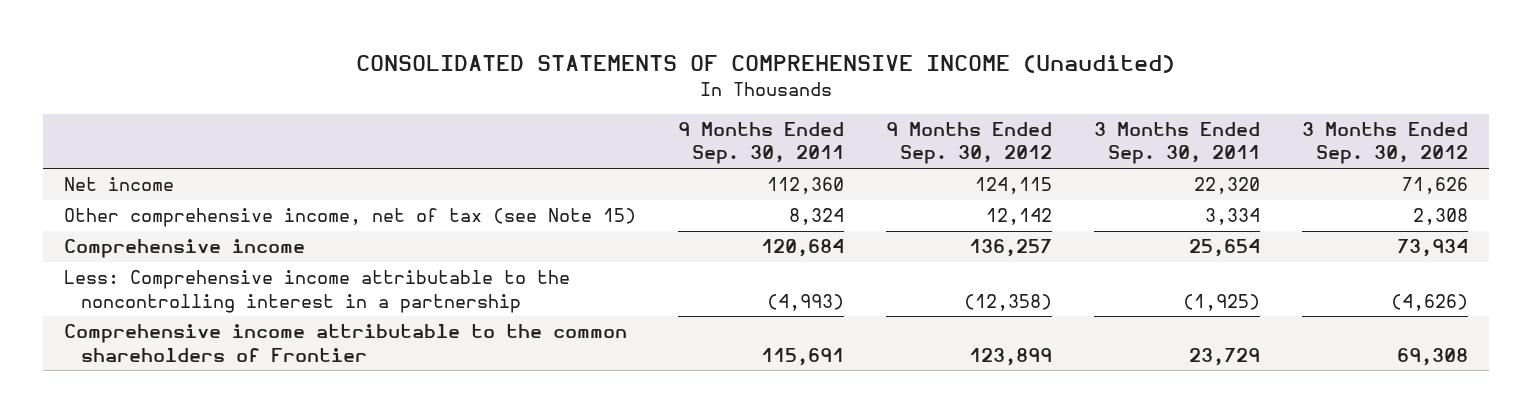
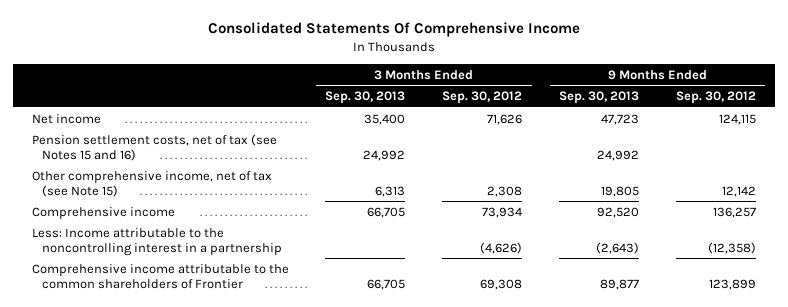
[356,55,1176,74] CONSOLIDATED STATEMENTS OF COMPREHENSIVE INCOME (Unaudited) -> [207,22,580,38] Consolidated Statements Of Comprehensive Income
[678,122,845,165] 9 Months Ended Sep. 30, 2011 -> none
[1094,122,1261,165] 3 Months Ended Sep. 30, 2011 -> none
none -> [325,91,406,105] Sep. 30, 2013
none -> [559,91,640,105] Sep. 30, 2013
none -> [31,133,277,161] Pension settlement costs, net of tax (see Notes 15 and 16)
[64,270,571,313] Less: Comprehensive income attributable to the noncontrolling interest in a partnership -> [31,227,283,256] Less: Income attributable to the noncontrolling interest in a partnership

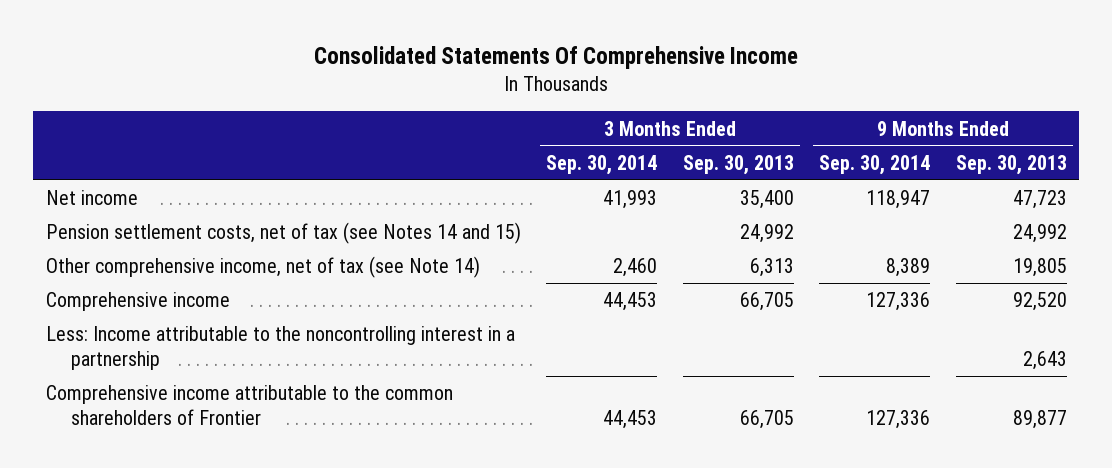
[442,91,523,105] Sep. 30, 2012 -> none
[676,91,757,105] Sep. 30, 2012 -> none
none -> [546,154,658,175] Sep. 30, 2014
none -> [819,154,931,175] Sep. 30, 2014
[31,133,277,161] Pension settlement costs, net of tax (see Notes 15 and 16) -> [45,222,521,245] Pension settlement costs, net of tax (see Notes 14 and 15)
[31,170,272,197] Other comprehensive income, net of tax (see Note 15) -> [45,256,480,279] Other comprehensive income, net of tax (see Note 14)
[596,241,640,254] (2,643) -> [1022,351,1067,371] 2,643

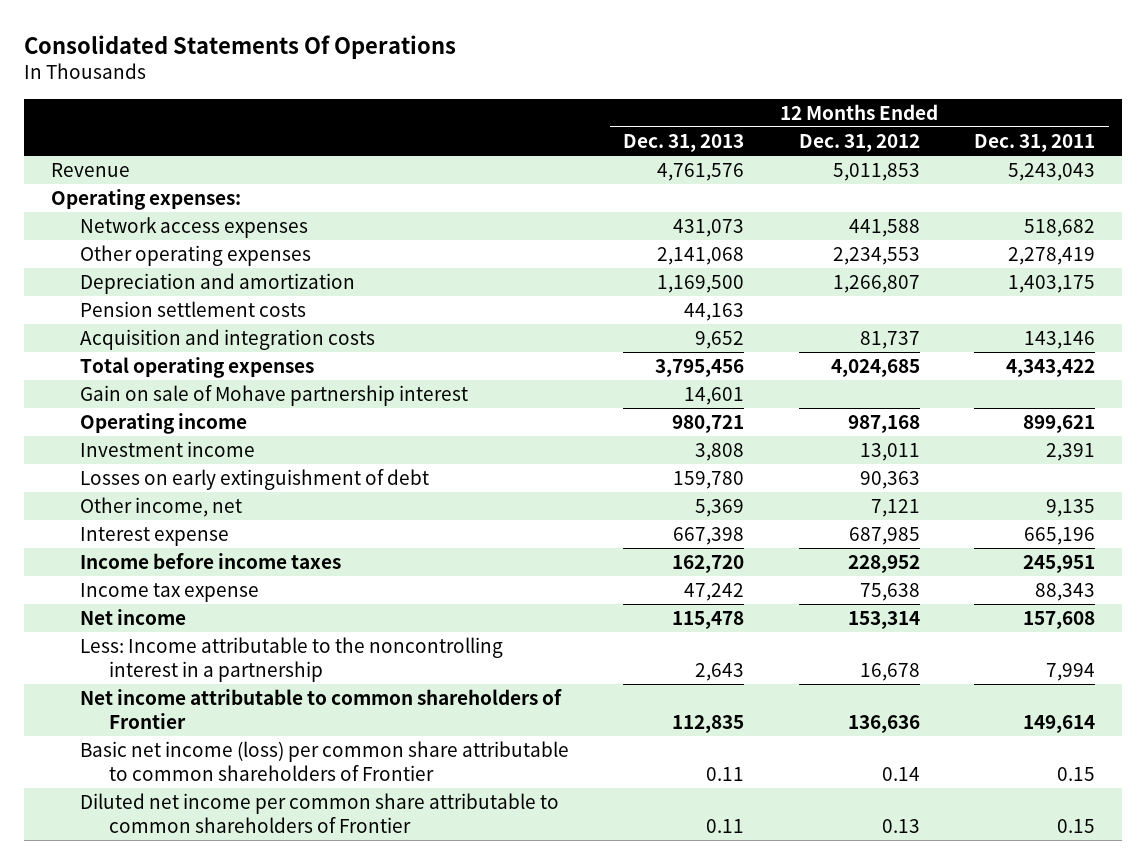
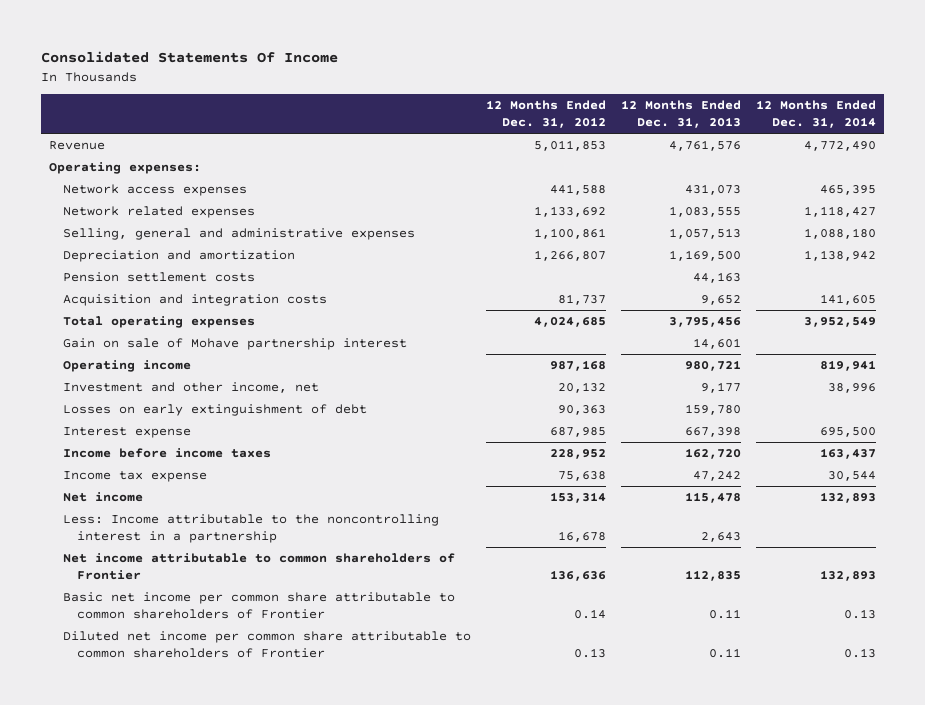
[23,34,456,59] Consolidated Statements Of Operations -> [41,51,339,64] Consolidated Statements Of Income
[974,134,1096,153] Dec. 31, 2011 -> none
none -> [756,100,877,129] 12 Months Ended Dec. 31, 2014
[80,245,312,267] Other operating expenses -> none
none -> [62,206,255,219] Network related expenses
none -> [62,228,415,241] Selling, general and administrative expenses
[80,441,256,458] Investment income -> none
none -> [62,382,319,394] Investment and other income, net
[80,497,243,518] Other income, net -> none
[80,741,570,781] Basic net income (loss) per common share attributable to common shareholders of Frontier -> [62,592,455,619] Basic net income per common share attributable to common shareholders of Frontier

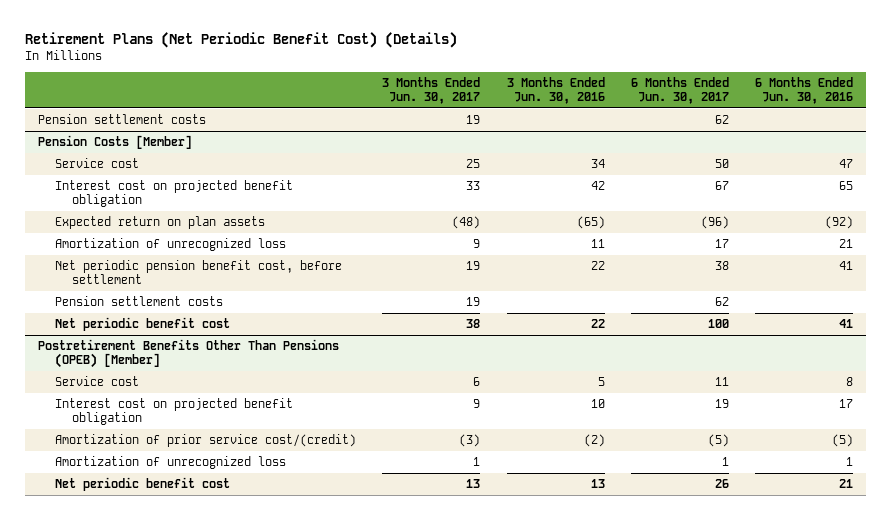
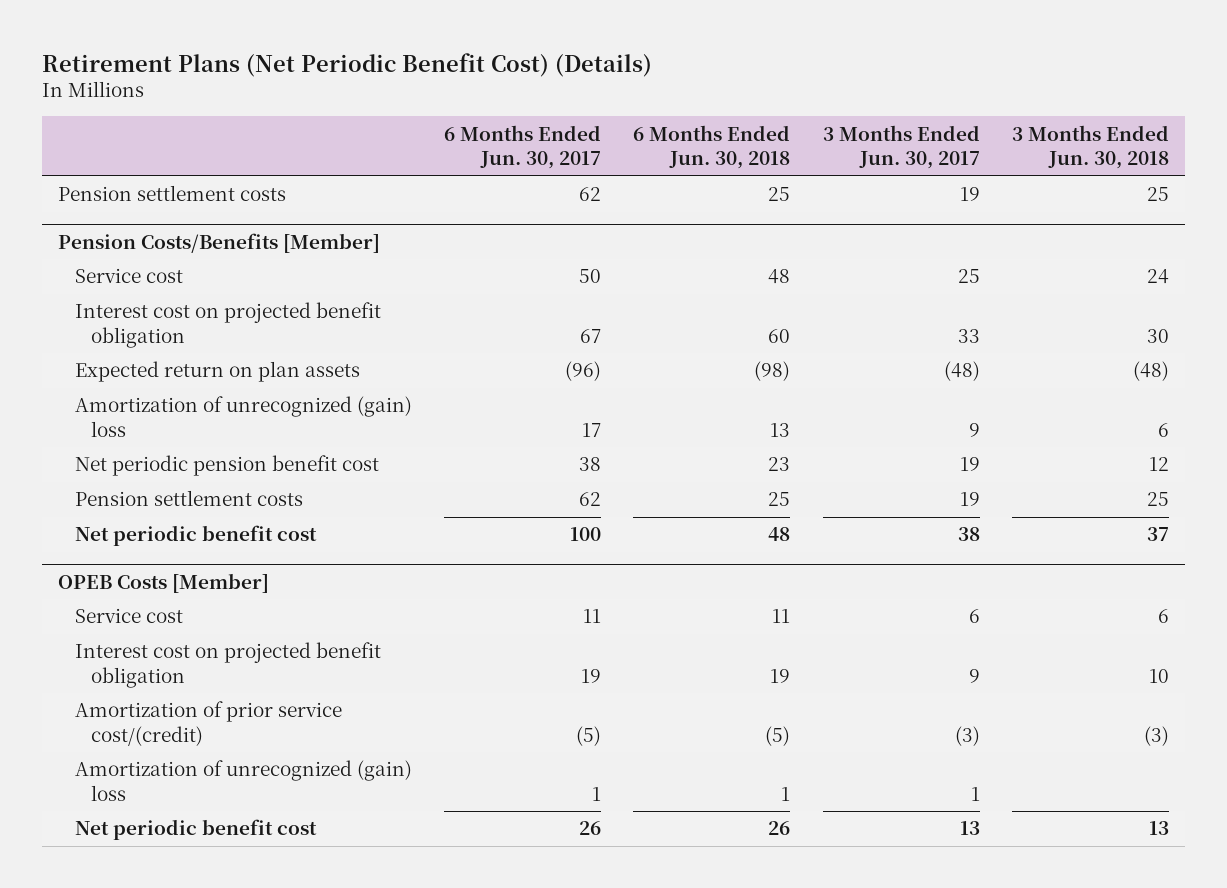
[506,77,605,105] 3 Months Ended Jun. 30, 2016 -> none
[755,77,854,105] 6 Months Ended Jun. 30, 2016 -> none
none -> [633,124,791,170] 6 Months Ended Jun. 30, 2018
none -> [1011,124,1169,170] 3 Months Ended Jun. 30, 2018
[38,135,193,150] Pension Costs [Member] -> [58,232,381,253] Pension Costs/Benefits [Member]
[55,238,287,252] Amortization of unrecognized loss -> [74,396,412,437] Amortization of unrecognized (gain) loss
[55,260,343,285] Net periodic pension benefit cost, before settlement -> [74,455,379,477] Net periodic pension benefit cost
[38,339,340,369] Postretirement Benefits Other Than Pensions (OPEB) [Member] -> none
none -> [58,572,270,593] OPEB Costs [Member]
[55,456,287,470] Amortization of unrecognized loss -> [74,760,412,801] Amortization of unrecognized (gain) loss

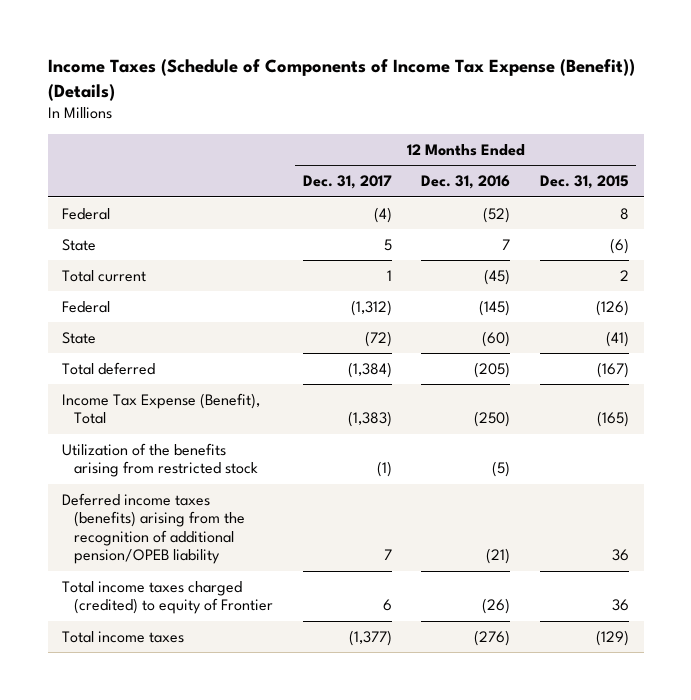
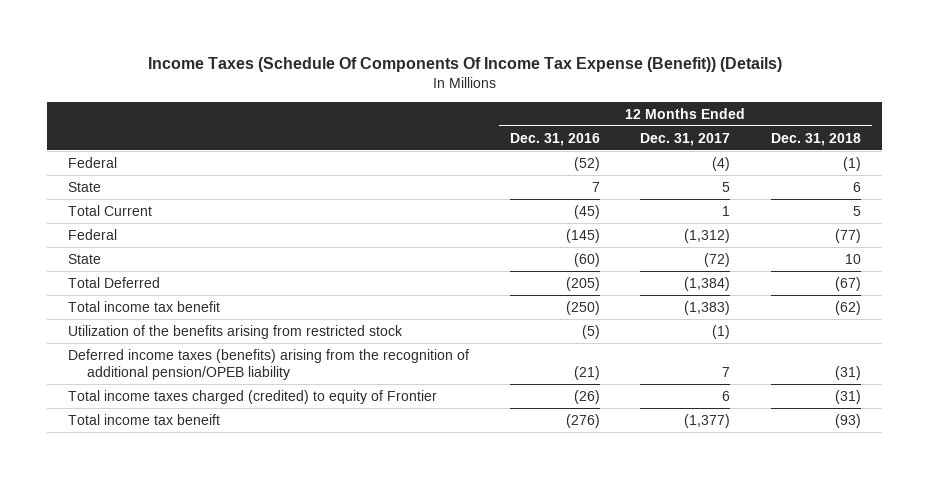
[47,59,635,101] Income Taxes (Schedule of Components of Income Tax Expense (Benefit)) (Details) -> [147,57,782,73] Income Taxes (Schedule Of Components Of Income Tax Expense (Benefit)) (Details)
[539,175,629,190] Dec. 31, 2015 -> none
none -> [771,132,862,146] Dec. 31, 2018
[62,269,147,282] Total current -> [67,204,152,216] Total Current
[62,361,156,375] Total deferred -> [67,276,160,288] Total Deferred
[62,392,261,425] Income Tax Expense (Benefit), Total -> [67,300,220,312] Total income tax benefit
[62,630,185,643] Total income taxes -> [67,413,220,425] Total income tax beneift

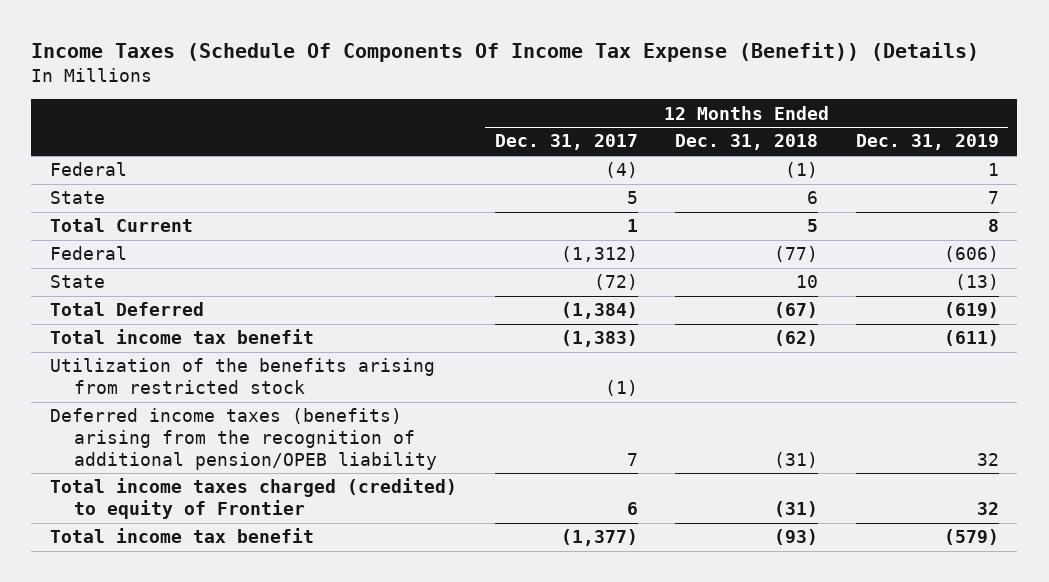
[509,132,600,146] Dec. 31, 2016 -> none
none -> [855,134,999,151] Dec. 31, 2019
[67,413,220,425] Total income tax beneift -> [50,528,315,544] Total income tax benefit

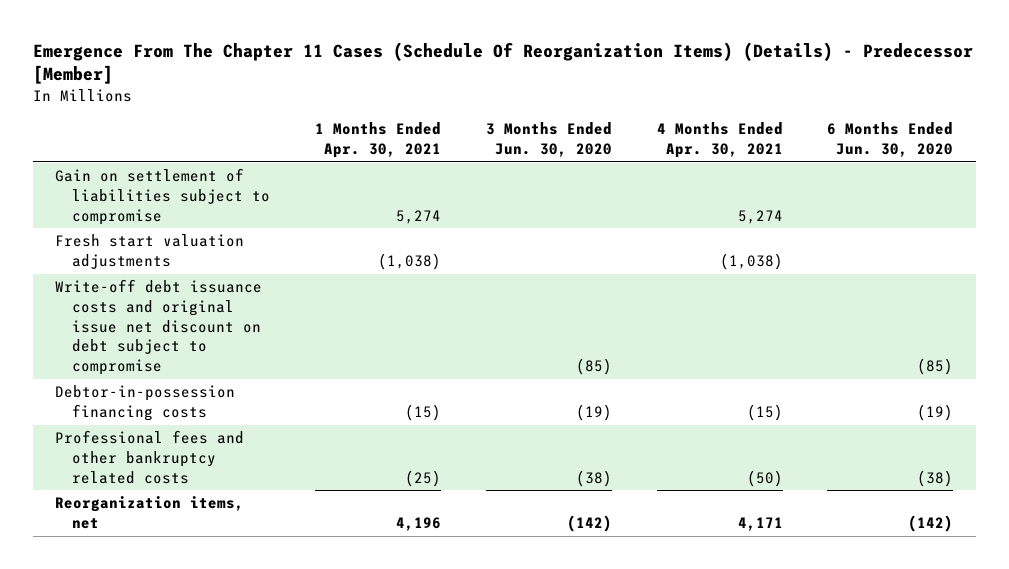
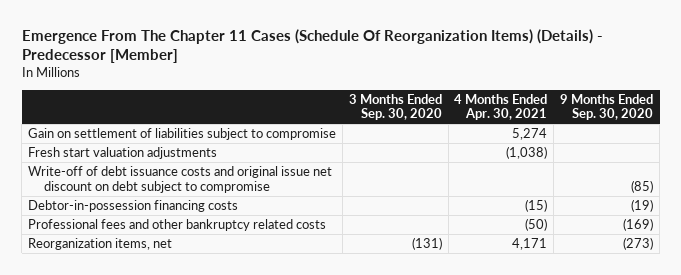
[315,122,442,159] 1 Months Ended Apr. 30, 2021 -> none
[485,122,612,158] 3 Months Ended Jun. 30, 2020 -> none
[827,122,954,158] 6 Months Ended Jun. 30, 2020 -> none
none -> [348,93,442,121] 3 Months Ended Sep. 30, 2020
none -> [560,93,654,121] 9 Months Ended Sep. 30, 2020
[55,279,263,376] Write-off debt issuance costs and original issue net discount on debt subject to compromise -> [27,165,332,193] Write-off of debt issuance costs and original issue net discount on debt subject to compromise

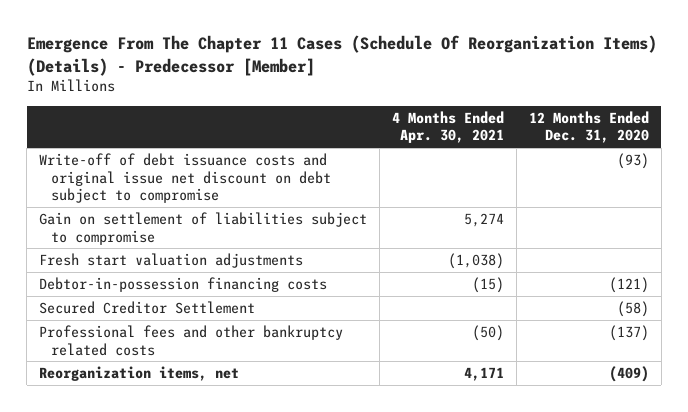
[348,93,442,121] 3 Months Ended Sep. 30, 2020 -> none
[560,93,654,121] 9 Months Ended Sep. 30, 2020 -> none
none -> [528,110,649,144] 12 Months Ended Dec. 31, 2020
[27,165,332,193] Write-off of debt issuance costs and original issue net discount on debt subject to compromise -> [39,152,332,204] Write-off of debt issuance costs and original issue net discount on debt subject to compromise
none -> [39,300,256,314] Secured Creditor Settlement

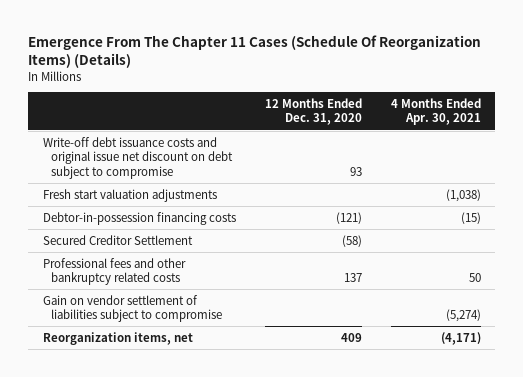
[26,35,657,76] Emergence From The Chapter 11 Cases (Schedule Of Reorganization Items) (Details) - Predecessor [Member] -> [28,34,482,68] Emergence From The Chapter 11 Cases (Schedule Of Reorganization Items) (Details)
[39,211,368,245] Gain on settlement of liabilities subject to compromise -> none
[39,152,332,204] Write-off of debt issuance costs and original issue net discount on debt subject to compromise -> [42,136,234,179] Write-off debt issuance costs and original issue net discount on debt subject to compromise
[616,152,649,169] (93) -> [349,166,362,176] 93
[471,324,504,341] (50) -> [468,273,481,283] 50
[608,324,649,341] (137) -> [343,273,362,283] 137
none -> [42,294,223,323] Gain on vendor settlement of liabilities subject to compromise
[463,366,504,381] 4,171 -> [440,331,481,345] (4,171)
[608,365,649,382] (409) -> [340,332,362,342] 409

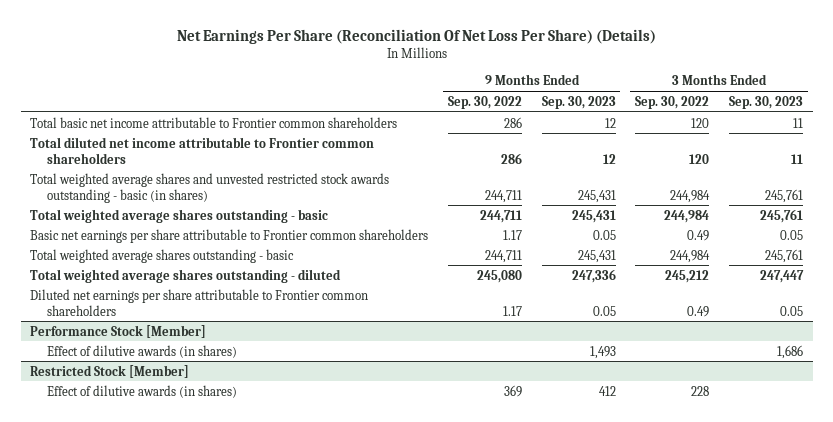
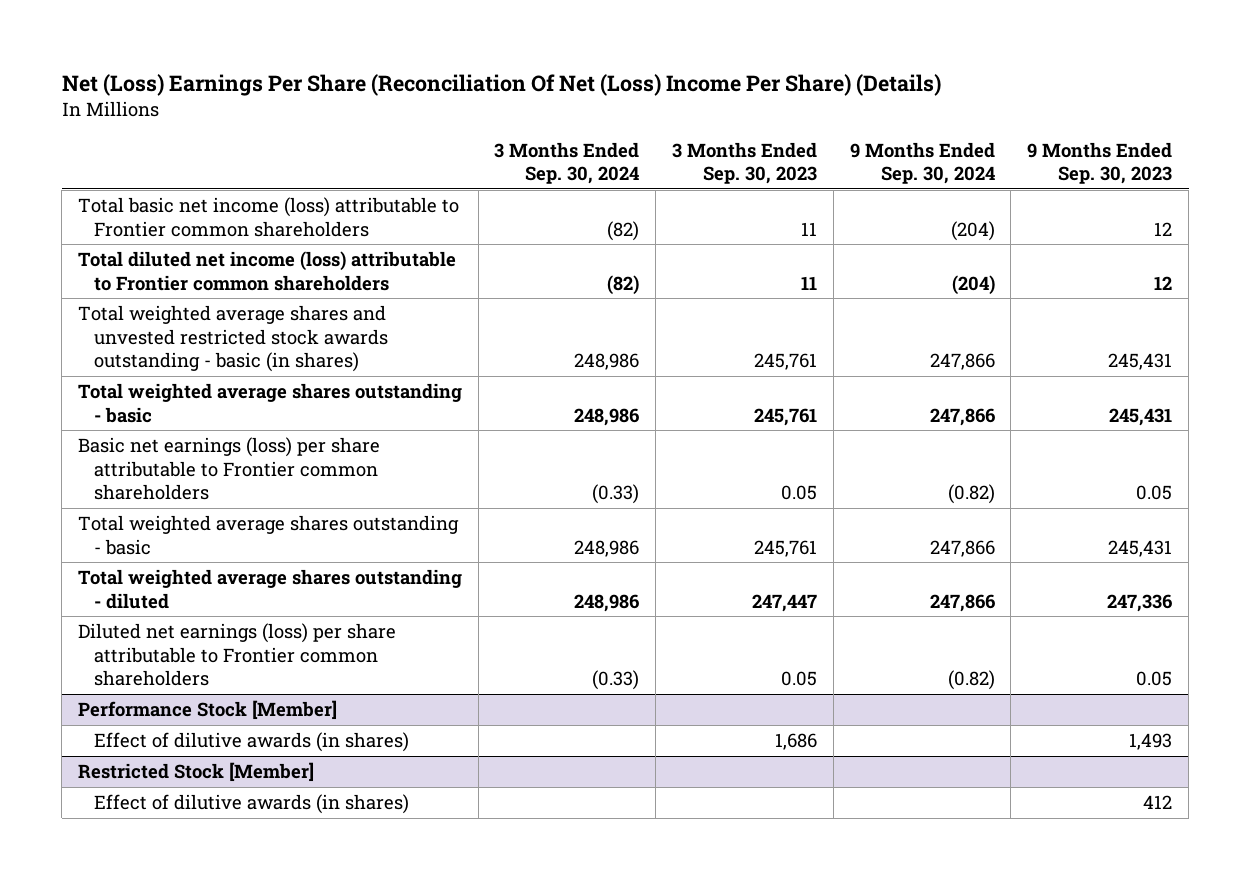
[176,28,656,44] Net Earnings Per Share (Reconciliation Of Net Loss Per Share) (Details) -> [61,73,941,96] Net (Loss) Earnings Per Share (Reconciliation Of Net (Loss) Income Per Share) (Details)
[447,95,522,109] Sep. 30, 2022 -> none
[635,95,710,109] Sep. 30, 2022 -> none
none -> [494,141,640,185] 3 Months Ended Sep. 30, 2024
none -> [849,141,995,185] 9 Months Ended Sep. 30, 2024
[30,116,398,128] Total basic net income attributable to Frontier common shareholders -> [77,197,459,237] Total basic net income (loss) attributable to Frontier common shareholders
[30,136,375,164] Total diluted net income attributable to Frontier common shareholders -> [77,251,456,291] Total diluted net income (loss) attributable to Frontier common shareholders
[30,228,429,243] Basic net earnings per share attributable to Frontier common shareholders -> [77,437,380,501] Basic net earnings (loss) per share attributable to Frontier common shareholders
[30,288,369,316] Diluted net earnings per share attributable to Frontier common shareholders -> [77,623,396,687] Diluted net earnings (loss) per share attributable to Frontier common shareholders

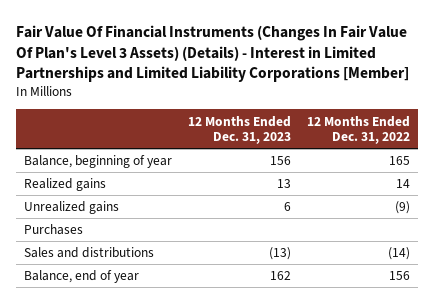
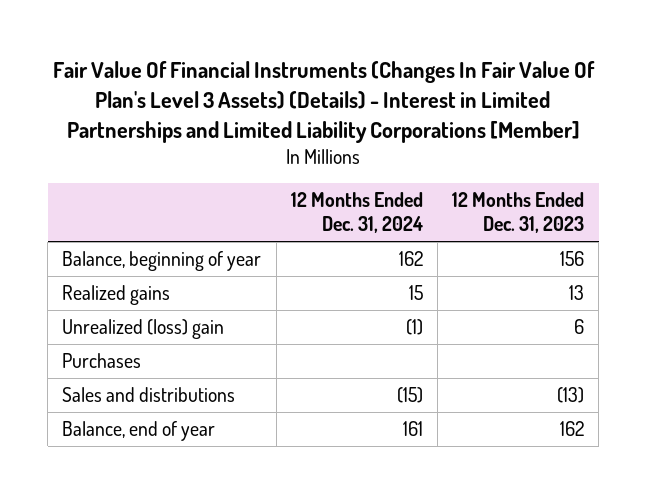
[307,115,411,145] 12 Months Ended Dec. 31, 2022 -> none
none -> [290,192,423,234] 12 Months Ended Dec. 31, 2024
[24,201,120,215] Unrealized gains -> [62,318,225,339] Unrealized (loss) gain

